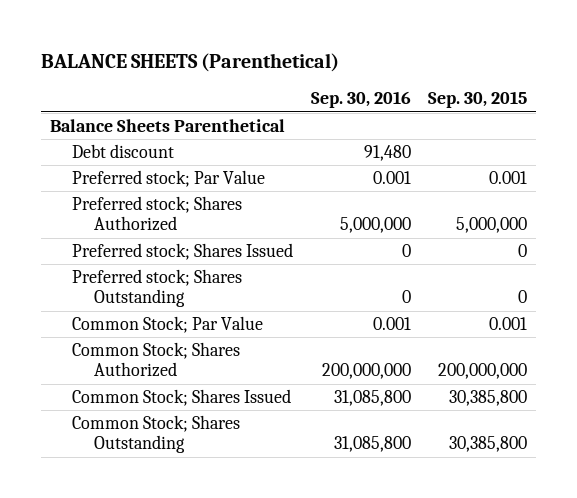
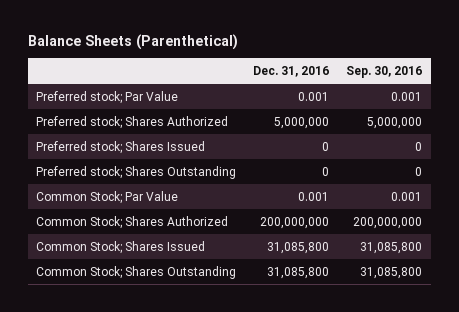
[40,52,339,72] BALANCE SHEETS (Parenthetical) -> [27,34,238,51] Balance Sheets (Parenthetical)
[428,91,528,109] Sep. 30, 2015 -> none
none -> [253,66,330,78] Dec. 31, 2016
[49,119,285,133] Balance Sheets Parenthetical -> none
[71,144,174,159] Debt discount -> none

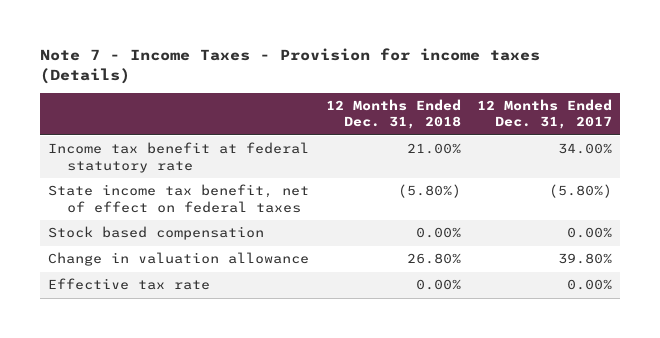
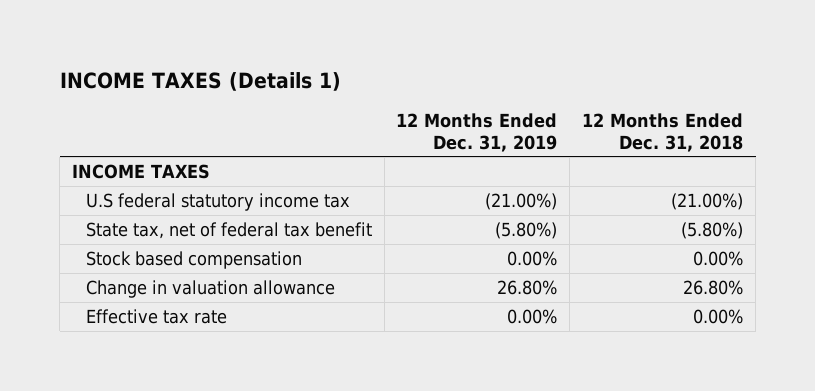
[40,47,541,84] Note 7 - Income Taxes - Provision for income taxes (Details) -> [59,71,341,91] INCOME TAXES (Details 1)
[477,98,613,130] 12 Months Ended Dec. 31, 2017 -> none
none -> [396,112,558,152] 12 Months Ended Dec. 31, 2019
none -> [72,163,211,179] INCOME TAXES
[48,142,310,173] Income tax benefit at federal statutory rate -> [85,192,350,211] U.S federal statutory income tax
[406,143,461,155] 21.00% -> [671,192,744,210] (21.00%)
[48,184,310,213] State income tax benefit, net of effect on federal taxes -> [85,221,372,239] State tax, net of federal tax benefit

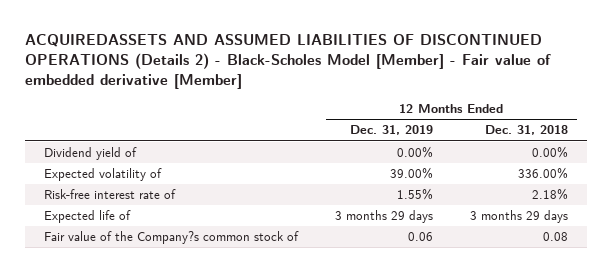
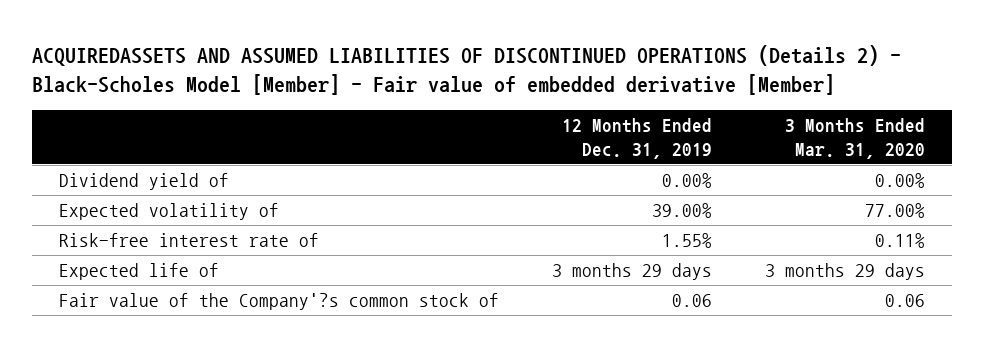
[484,125,568,136] Dec. 31, 2018 -> none
none -> [785,117,926,159] 3 Months Ended Mar. 31, 2020
[43,231,299,245] Fair value of the Company?s common stock of -> [58,292,499,310] Fair value of the Company'?s common stock of

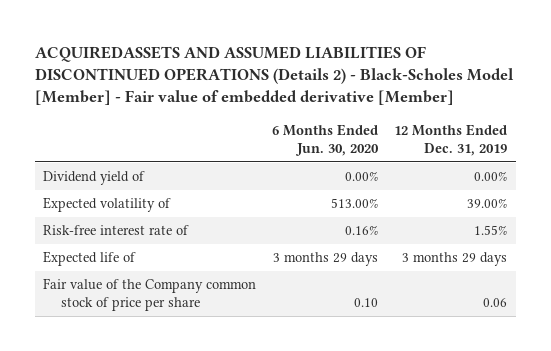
[785,117,926,159] 3 Months Ended Mar. 31, 2020 -> none
none -> [272,123,380,156] 6 Months Ended Jun. 30, 2020
[58,292,499,310] Fair value of the Company'?s common stock of -> [43,278,257,312] Fair value of the Company common stock of price per share

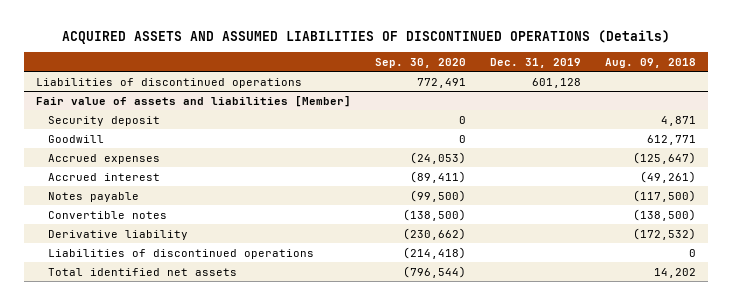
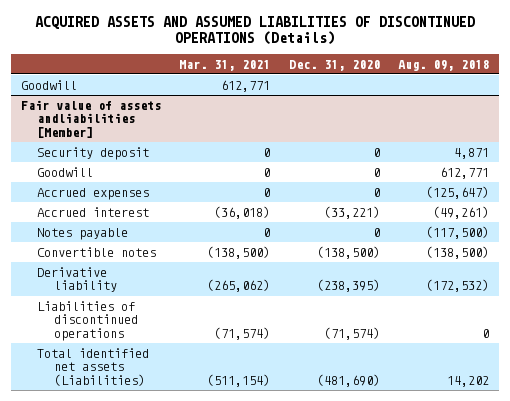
[374,57,466,68] Sep. 30, 2020 -> none
[489,57,581,68] Dec. 31, 2019 -> none
none -> [179,59,271,71] Mar. 31, 2021
none -> [288,59,380,71] Dec. 31, 2020
[35,77,302,88] Liabilities of discontinued operations -> none
none -> [20,79,77,90] Goodwill
[35,95,351,107] Fair value of assets and liabilities [Member] -> [20,99,161,138] Fair value of assets andliabilities [Member]
[48,267,238,276] Total identified net assets -> [37,347,150,386] Total identified net assets (Liabilities)

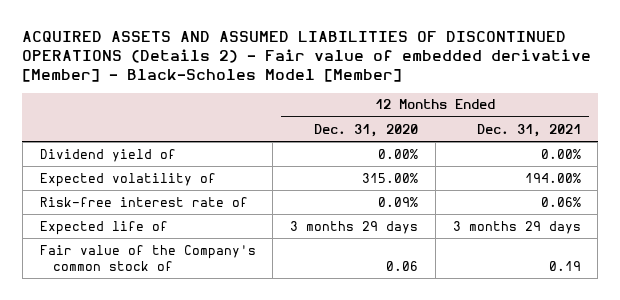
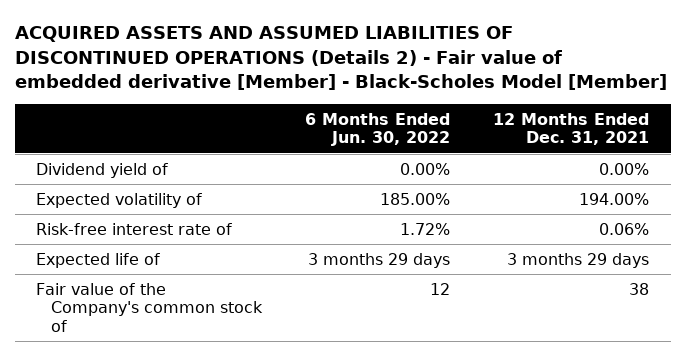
[314,123,419,137] Dec. 31, 2020 -> none
none -> [305,113,451,147] 6 Months Ended Jun. 30, 2022
[548,260,581,271] 0.19 -> [629,282,650,295] 38

